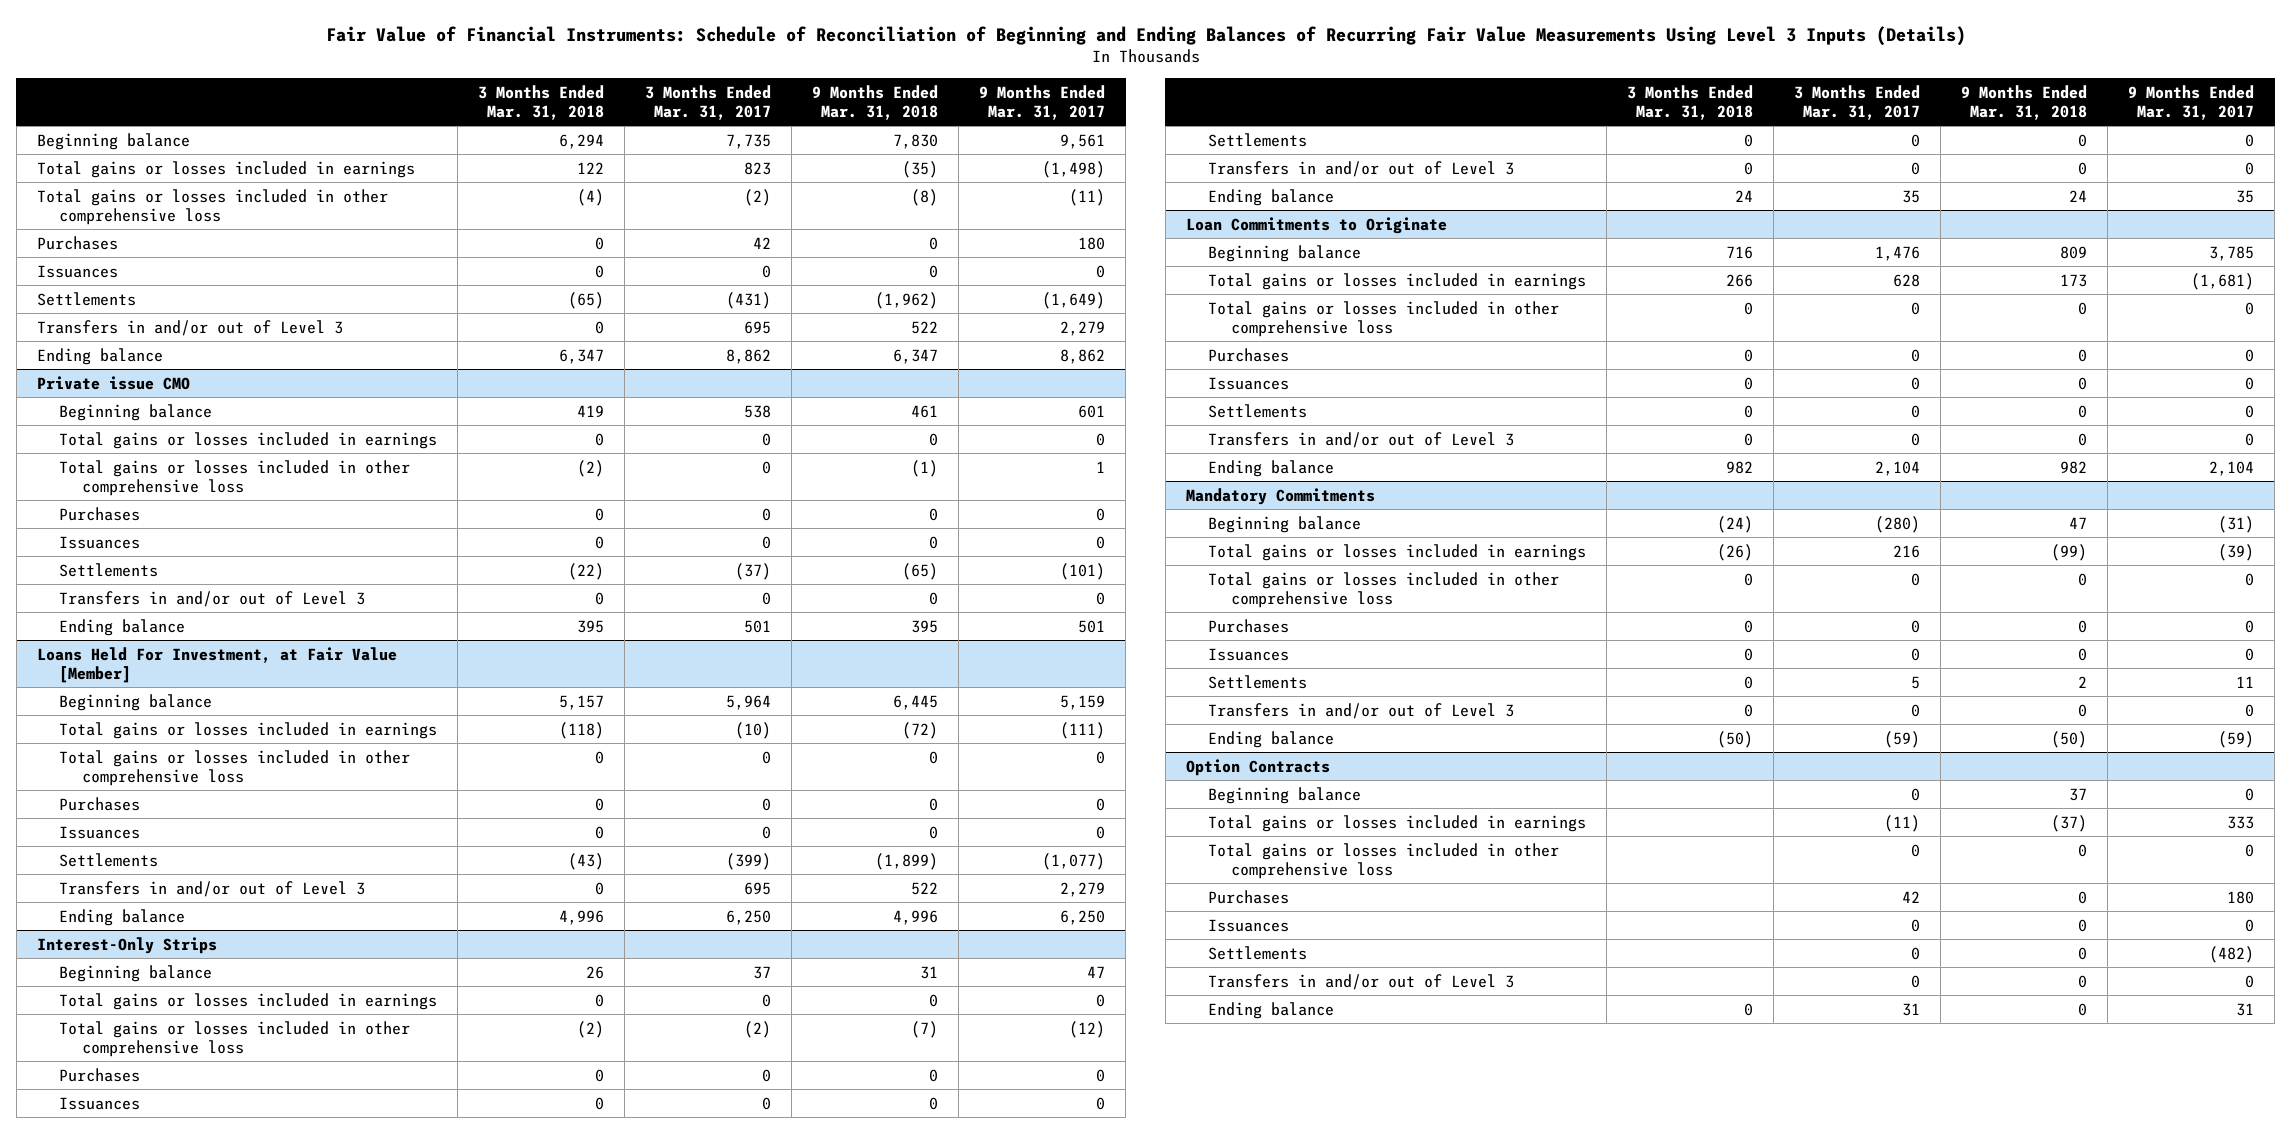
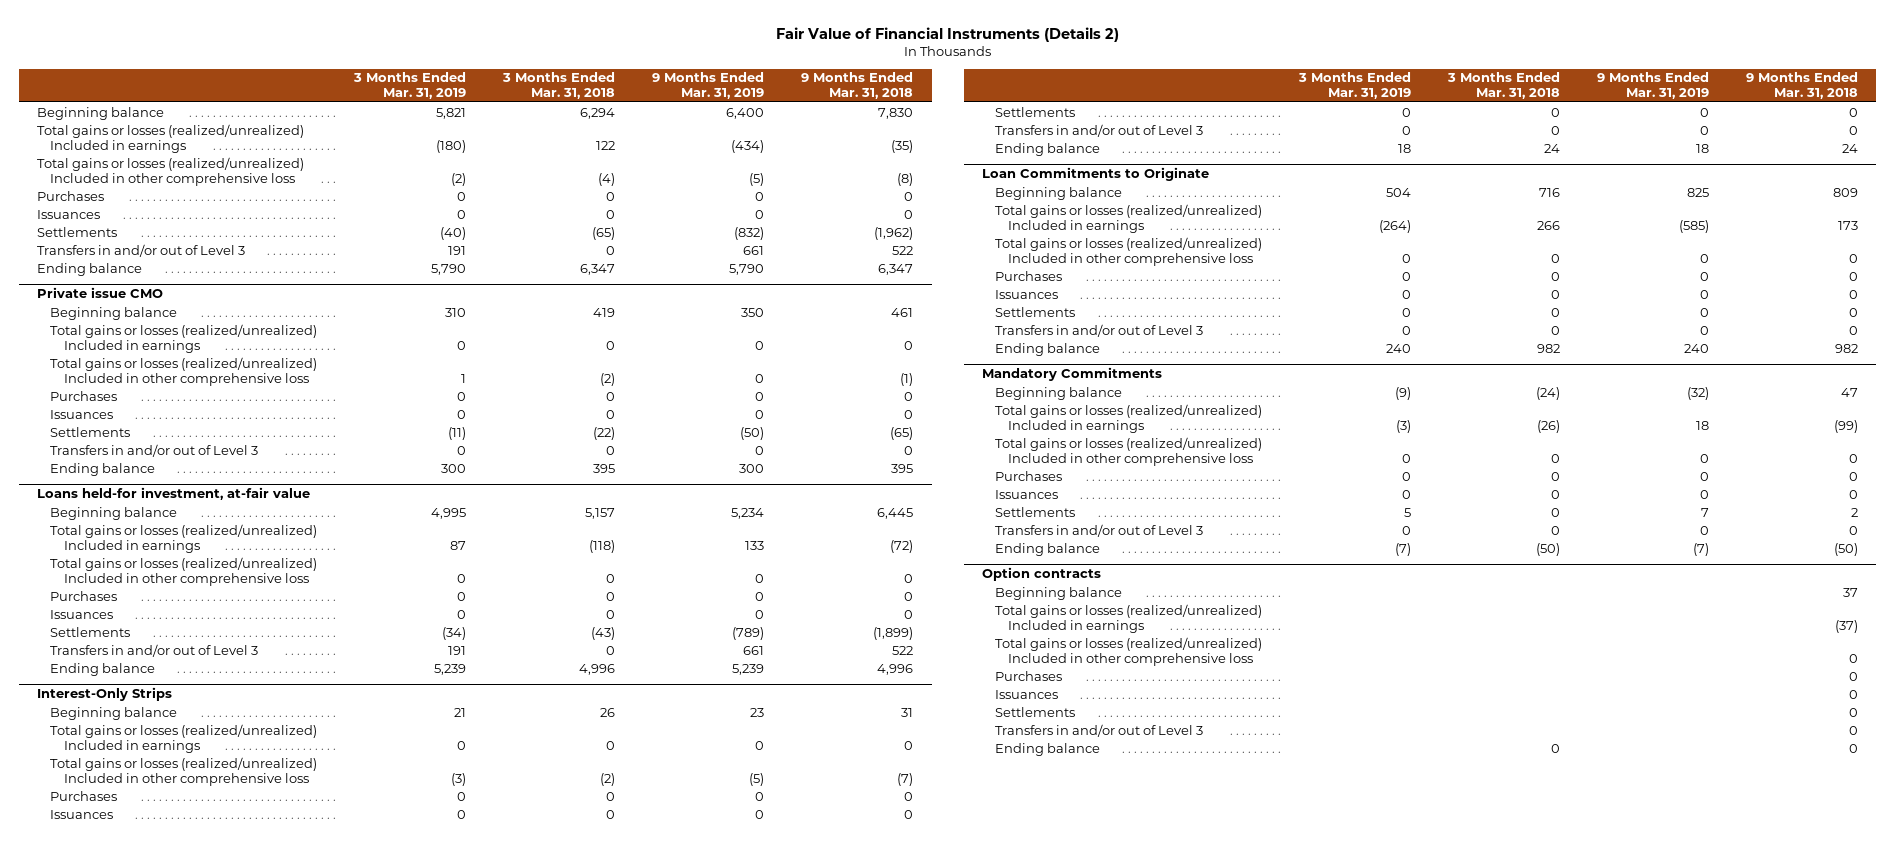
[325,25,1966,46] Fair Value of Financial Instruments: Schedule of Reconciliation of Beginning and Ending Balances of Recurring Fair Value Measurements Using Level 3 Inputs (Details) -> [775,26,1119,42] Fair Value of Financial Instruments (Details 2)
[645,84,772,120] 3 Months Ended Mar. 31, 2017 -> none
[979,84,1106,120] 9 Months Ended Mar. 31, 2017 -> none
none -> [353,72,467,100] 3 Months Ended Mar. 31, 2019
none -> [652,72,765,100] 9 Months Ended Mar. 31, 2019
[36,160,415,178] Total gains or losses included in earnings -> [37,123,305,153] Total gains or losses (realized/unrealized) Included in earnings
[36,188,388,225] Total gains or losses included in other comprehensive loss -> [37,156,305,186] Total gains or losses (realized/unrealized) Included in other comprehensive loss
[59,431,438,449] Total gains or losses included in earnings -> [50,323,318,353] Total gains or losses (realized/unrealized) Included in earnings
[59,459,411,496] Total gains or losses included in other comprehensive loss -> [50,356,318,386] Total gains or losses (realized/unrealized) Included in other comprehensive loss
[36,646,397,683] Loans Held For Investment, at Fair Value [Member] -> [37,487,311,501] Loans held-for investment, at-fair value
[59,721,438,739] Total gains or losses included in earnings -> [50,523,318,553] Total gains or losses (realized/unrealized) Included in earnings
[59,749,411,786] Total gains or losses included in other comprehensive loss -> [50,556,318,586] Total gains or losses (realized/unrealized) Included in other comprehensive loss
[59,992,438,1010] Total gains or losses included in earnings -> [50,723,318,753] Total gains or losses (realized/unrealized) Included in earnings
[59,1020,411,1057] Total gains or losses included in other comprehensive loss -> [50,756,318,786] Total gains or losses (realized/unrealized) Included in other comprehensive loss
[1208,272,1587,290] Total gains or losses included in earnings -> [995,203,1263,233] Total gains or losses (realized/unrealized) Included in earnings
[1208,300,1560,337] Total gains or losses included in other comprehensive loss -> [995,236,1263,266] Total gains or losses (realized/unrealized) Included in other comprehensive loss
[1208,543,1587,561] Total gains or losses included in earnings -> [995,403,1263,433] Total gains or losses (realized/unrealized) Included in earnings
[1208,571,1560,608] Total gains or losses included in other comprehensive loss -> [995,436,1263,466] Total gains or losses (realized/unrealized) Included in other comprehensive loss
[1185,758,1330,776] Option Contracts -> [982,567,1102,582] Option contracts
[1208,814,1587,832] Total gains or losses included in earnings -> [995,603,1263,633] Total gains or losses (realized/unrealized) Included in earnings
[1208,842,1560,879] Total gains or losses included in other comprehensive loss -> [995,636,1263,666] Total gains or losses (realized/unrealized) Included in other comprehensive loss

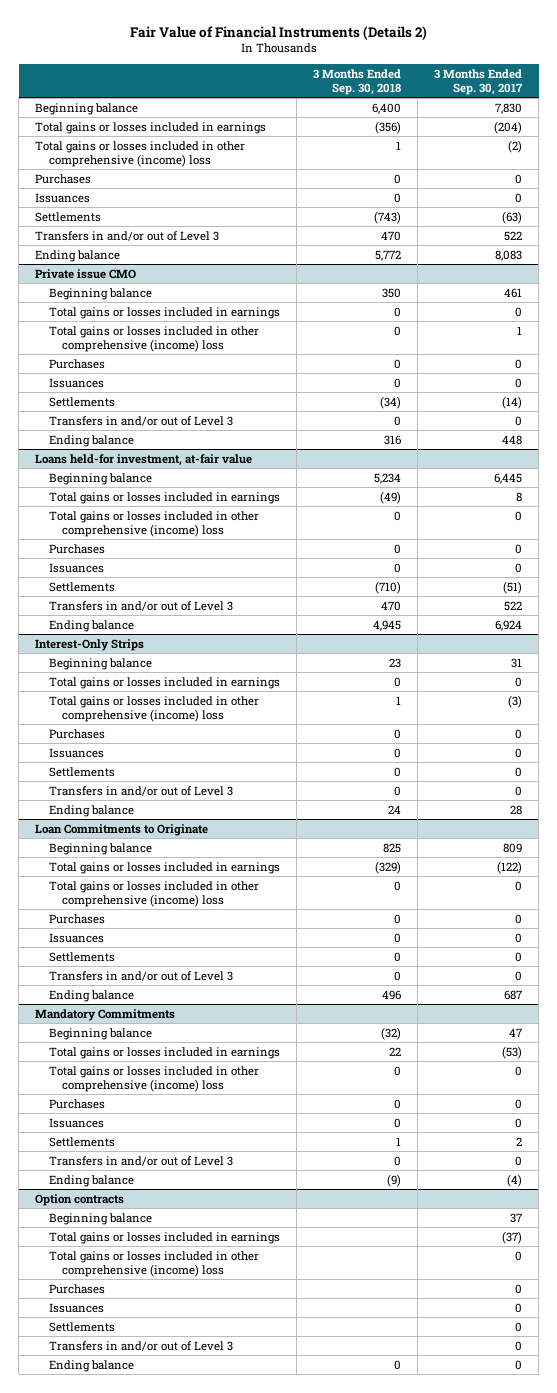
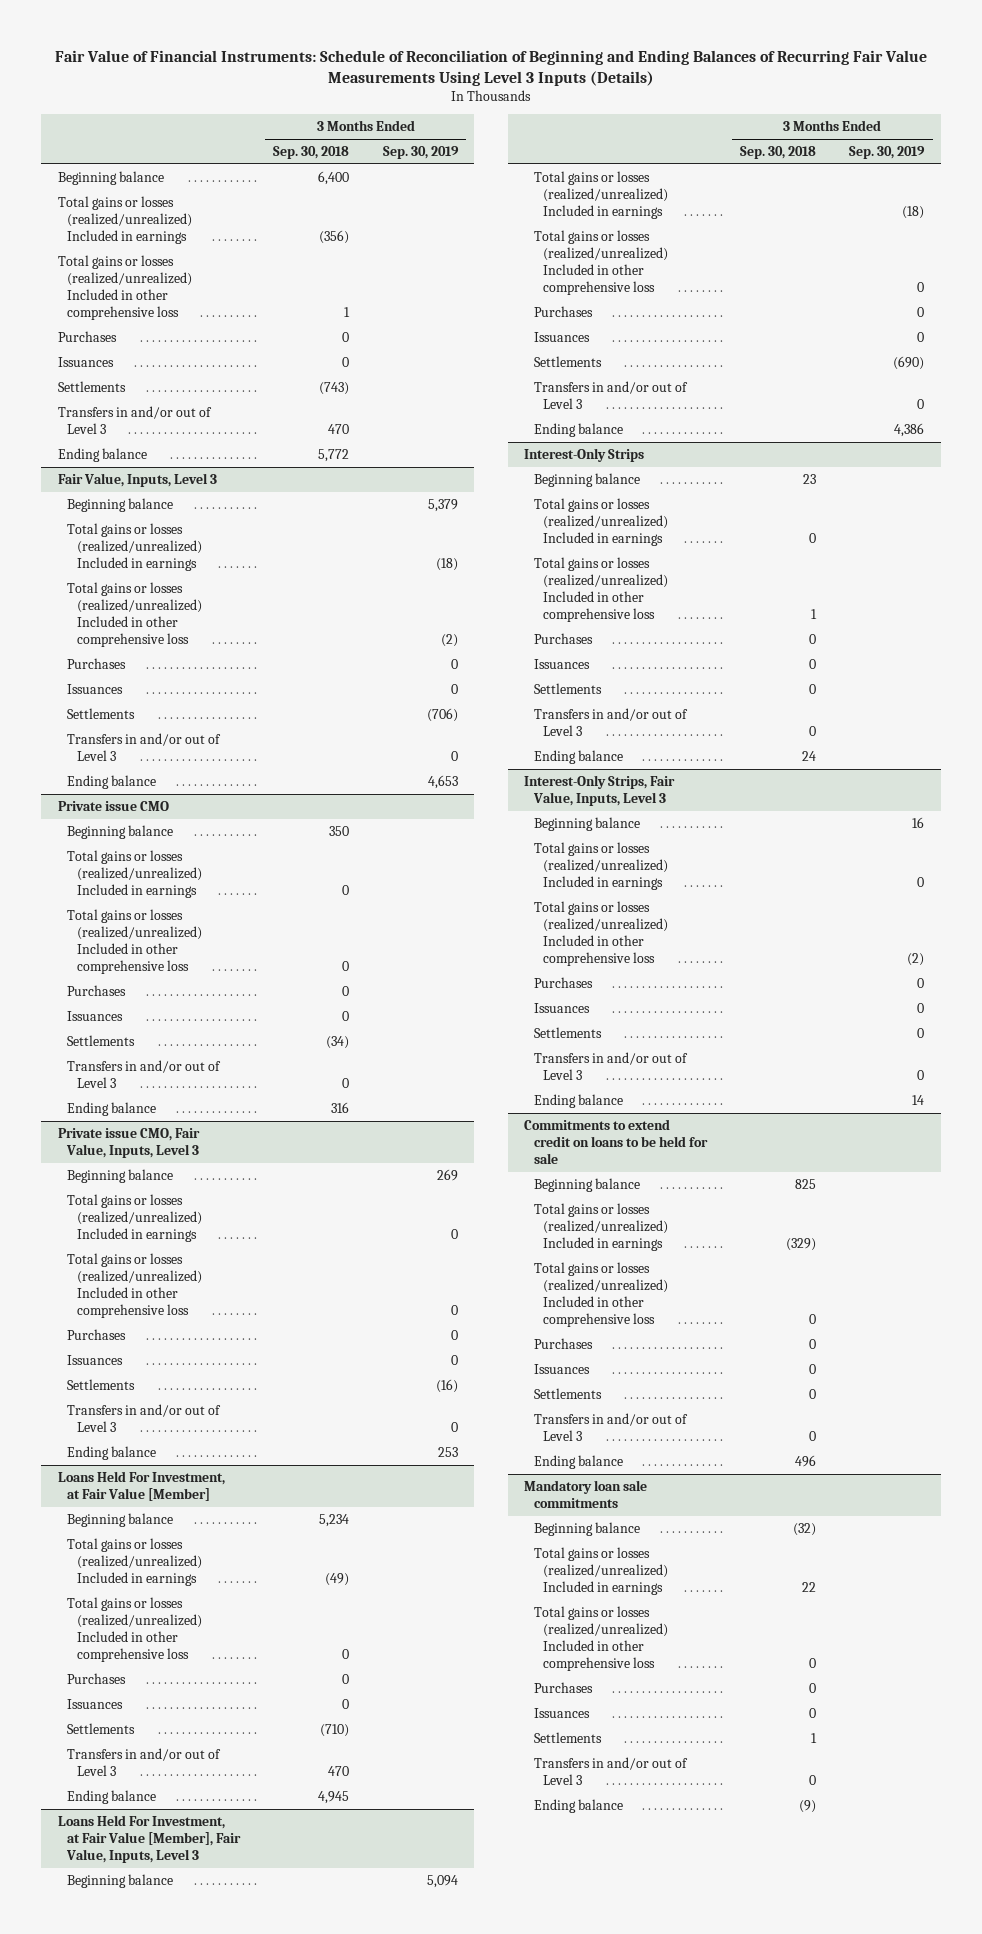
[129,25,427,40] Fair Value of Financial Instruments (Details 2) -> [55,50,928,86] Fair Value of Financial Instruments: Schedule of Reconciliation of Beginning and Ending Balances of Recurring Fair Value Measurements Using Level 3 Inputs (Details)
[433,68,523,96] 3 Months Ended Sep. 30, 2017 -> none
none -> [382,146,459,160] Sep. 30, 2019
[35,121,267,134] Total gains or losses included in earnings -> [57,195,193,245] Total gains or losses (realized/unrealized) Included in earnings
[35,140,246,168] Total gains or losses included in other comprehensive (income) loss -> [57,254,193,321] Total gains or losses (realized/unrealized) Included in other comprehensive loss
none -> [57,472,217,487] Fair Value, Inputs, Level 3
none -> [67,497,174,512] Beginning balance
none -> [67,522,202,572] Total gains or losses (realized/unrealized) Included in earnings
none -> [67,581,202,648] Total gains or losses (realized/unrealized) Included in other comprehensive loss
none -> [67,657,127,669] Purchases
none -> [67,683,124,694] Issuances
none -> [67,707,136,719] Settlements
none -> [67,732,222,762] Transfers in and/or out of Level 3
none -> [67,774,157,789] Ending balance
[48,306,280,319] Total gains or losses included in earnings -> [67,849,202,899] Total gains or losses (realized/unrealized) Included in earnings
[48,325,259,353] Total gains or losses included in other comprehensive (income) loss -> [67,908,202,975] Total gains or losses (realized/unrealized) Included in other comprehensive loss
none -> [57,1127,200,1159] Private issue CMO, Fair Value, Inputs, Level 3
none -> [67,1168,174,1183] Beginning balance
none -> [67,1193,202,1243] Total gains or losses (realized/unrealized) Included in earnings
none -> [67,1252,202,1319] Total gains or losses (realized/unrealized) Included in other comprehensive loss
none -> [67,1328,127,1340] Purchases
none -> [67,1354,124,1365] Issuances
none -> [67,1378,136,1390] Settlements
none -> [67,1403,222,1433] Transfers in and/or out of Level 3
none -> [67,1445,157,1460] Ending balance
[35,453,253,466] Loans held-for investment, at-fair value -> [57,1470,225,1502] Loans Held For Investment, at Fair Value [Member]
[48,491,280,504] Total gains or losses included in earnings -> [67,1537,202,1587] Total gains or losses (realized/unrealized) Included in earnings
[48,510,259,538] Total gains or losses included in other comprehensive (income) loss -> [67,1596,202,1663] Total gains or losses (realized/unrealized) Included in other comprehensive loss
none -> [57,1814,242,1864] Loans Held For Investment, at Fair Value [Member], Fair Value, Inputs, Level 3
none -> [67,1873,174,1888] Beginning balance
none -> [533,170,669,220] Total gains or losses (realized/unrealized) Included in earnings
none -> [533,229,669,296] Total gains or losses (realized/unrealized) Included in other comprehensive loss
none -> [533,305,593,317] Purchases
none -> [533,331,590,342] Issuances
none -> [533,355,602,367] Settlements
none -> [533,380,688,410] Transfers in and/or out of Level 3
none -> [533,422,623,437] Ending balance
[48,676,280,689] Total gains or losses included in earnings -> [533,497,669,547] Total gains or losses (realized/unrealized) Included in earnings
[48,695,259,723] Total gains or losses included in other comprehensive (income) loss -> [533,556,669,623] Total gains or losses (realized/unrealized) Included in other comprehensive loss
none -> [524,774,676,807] Interest-Only Strips, Fair Value, Inputs, Level 3
none -> [533,816,640,831] Beginning balance
none -> [533,841,669,891] Total gains or losses (realized/unrealized) Included in earnings
none -> [533,900,669,967] Total gains or losses (realized/unrealized) Included in other comprehensive loss
none -> [533,976,593,988] Purchases
none -> [533,1002,590,1013] Issuances
none -> [533,1026,602,1038] Settlements
none -> [533,1051,688,1081] Transfers in and/or out of Level 3
none -> [533,1093,623,1108] Ending balance
[35,823,209,836] Loan Commitments to Originate -> [524,1118,708,1165] Commitments to extend credit on loans to be held for sale
[48,861,280,874] Total gains or losses included in earnings -> [533,1202,669,1252] Total gains or losses (realized/unrealized) Included in earnings
[48,880,259,908] Total gains or losses included in other comprehensive (income) loss -> [533,1261,669,1328] Total gains or losses (realized/unrealized) Included in other comprehensive loss
[35,1008,176,1021] Mandatory Commitments -> [524,1479,648,1509] Mandatory loan sale commitments
[48,1046,280,1059] Total gains or losses included in earnings -> [533,1546,669,1596] Total gains or losses (realized/unrealized) Included in earnings
[48,1065,259,1093] Total gains or losses included in other comprehensive (income) loss -> [533,1605,669,1672] Total gains or losses (realized/unrealized) Included in other comprehensive loss
[35,1193,125,1206] Option contracts -> none
[48,1212,152,1225] Beginning balance -> none
[48,1231,280,1244] Total gains or losses included in earnings -> none
[48,1250,259,1278] Total gains or losses included in other comprehensive (income) loss -> none
[48,1283,105,1294] Purchases -> none
[48,1302,104,1313] Issuances -> none
[48,1321,115,1332] Settlements -> none
[48,1340,233,1351] Transfers in and/or out of Level 3 -> none
[48,1359,134,1372] Ending balance -> none

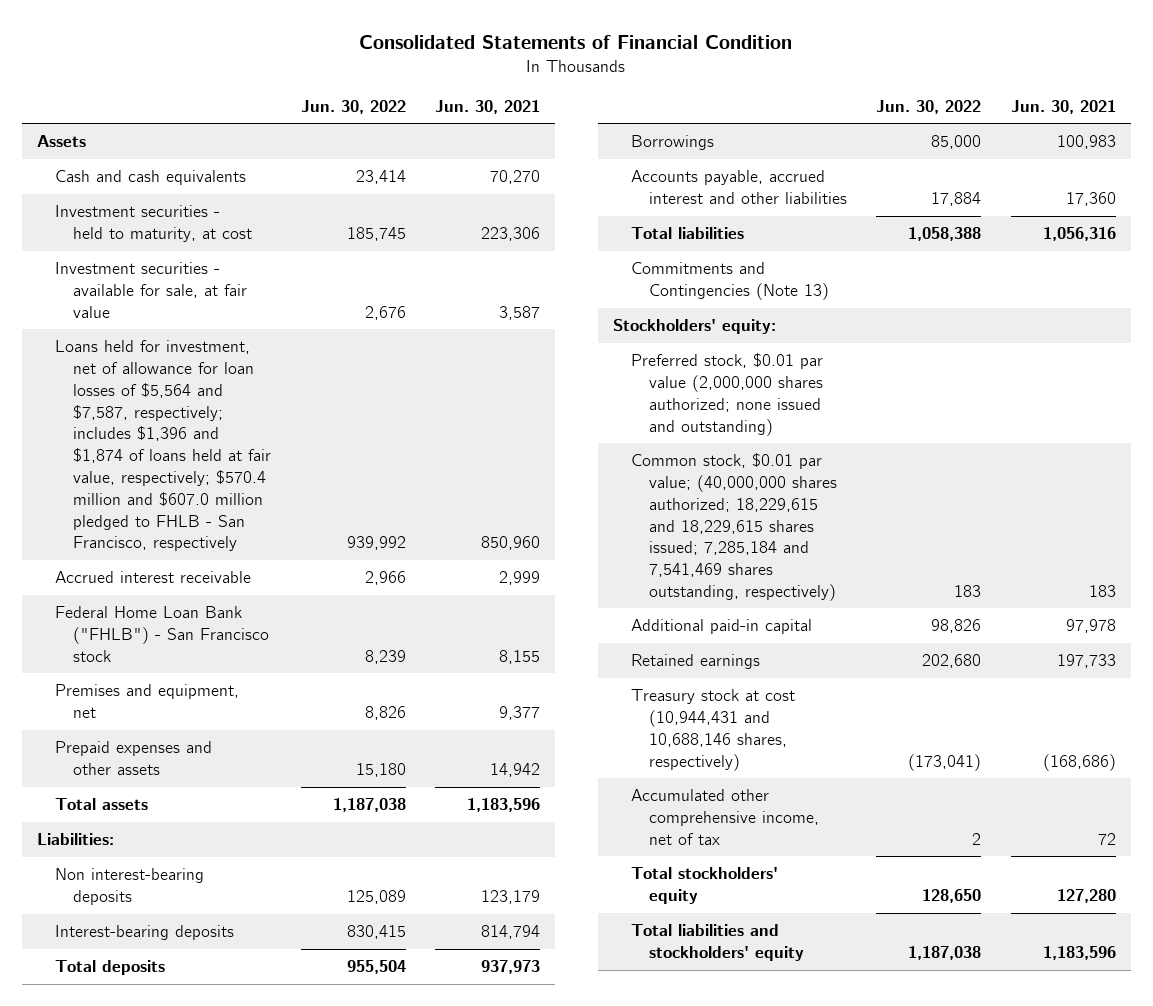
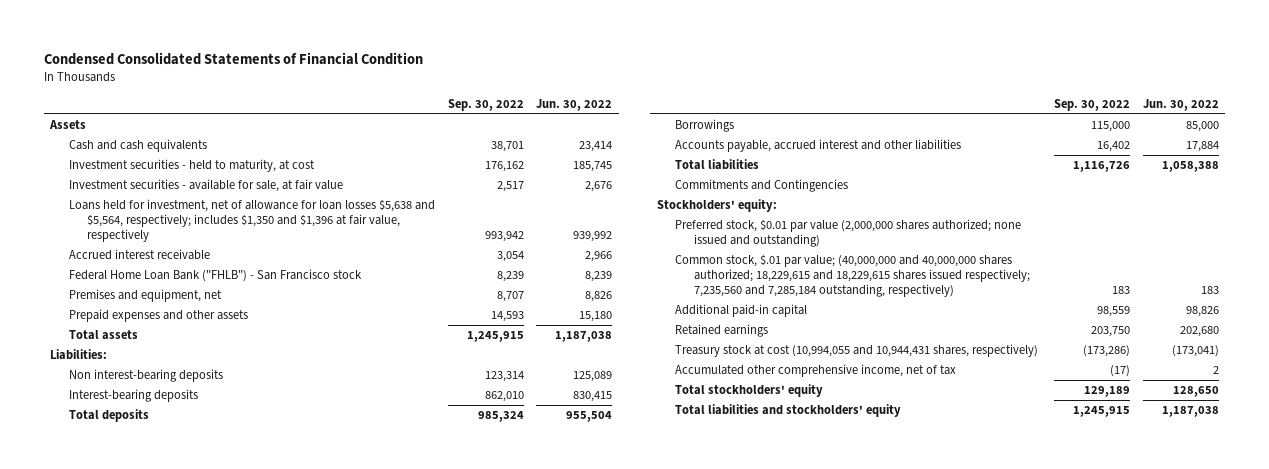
[359,34,793,49] Consolidated Statements of Financial Condition -> [44,51,424,65] Condensed Consolidated Statements of Financial Condition
[435,99,541,114] Jun. 30, 2021 -> none
none -> [447,98,524,111] Sep. 30, 2022
[55,340,272,552] Loans held for investment, net of allowance for loan losses of $5,564 and $7,587, respectively; includes $1,396 and $1,874 of loans held at fair value, respectively; $570.4 million and $607.0 million pledged to FHLB - San Francisco, respectively -> [68,199,435,242] Loans held for investment, net of allowance for loan losses $5,638 and $5,564, respectively; includes $1,350 and $1,396 at fair value, respectively
[630,262,829,301] Commitments and Contingencies (Note 13) -> [675,179,849,193] Commitments and Contingencies
[630,453,837,601] Common stock, $0.01 par value; (40,000,000 shares authorized; 18,229,615 and 18,229,615 shares issued; 7,285,184 and 7,541,469 shares outstanding, respectively) -> [675,254,1030,297] Common stock, $.01 par value; (40,000,000 and 40,000,000 shares authorized; 18,229,615 and 18,229,615 shares issued respectively; 7,235,560 and 7,285,184 outstanding, respectively)
[630,689,795,771] Treasury stock at cost (10,944,431 and 10,688,146 shares, respectively) -> [675,344,1039,358] Treasury stock at cost (10,994,055 and 10,944,431 shares, respectively)

